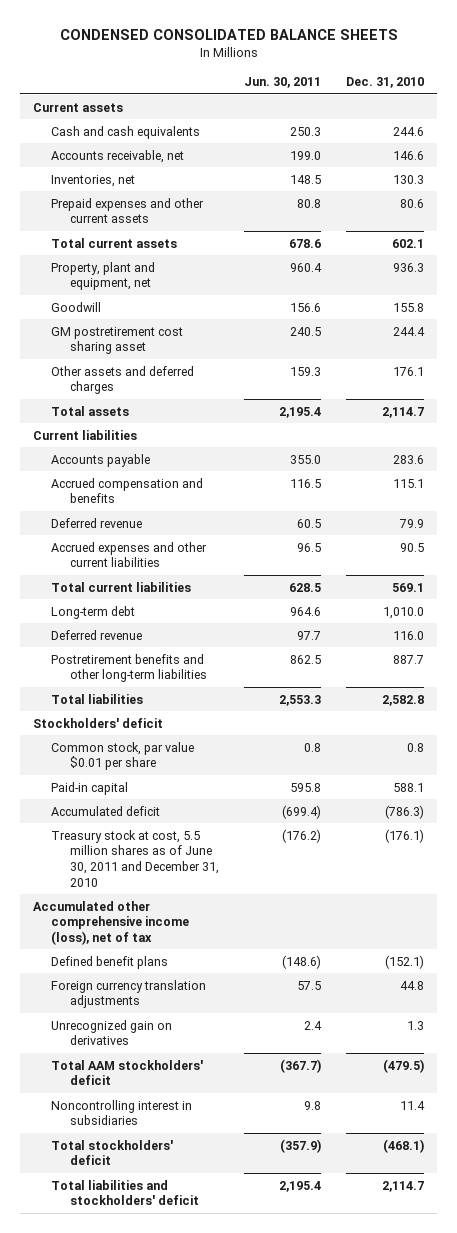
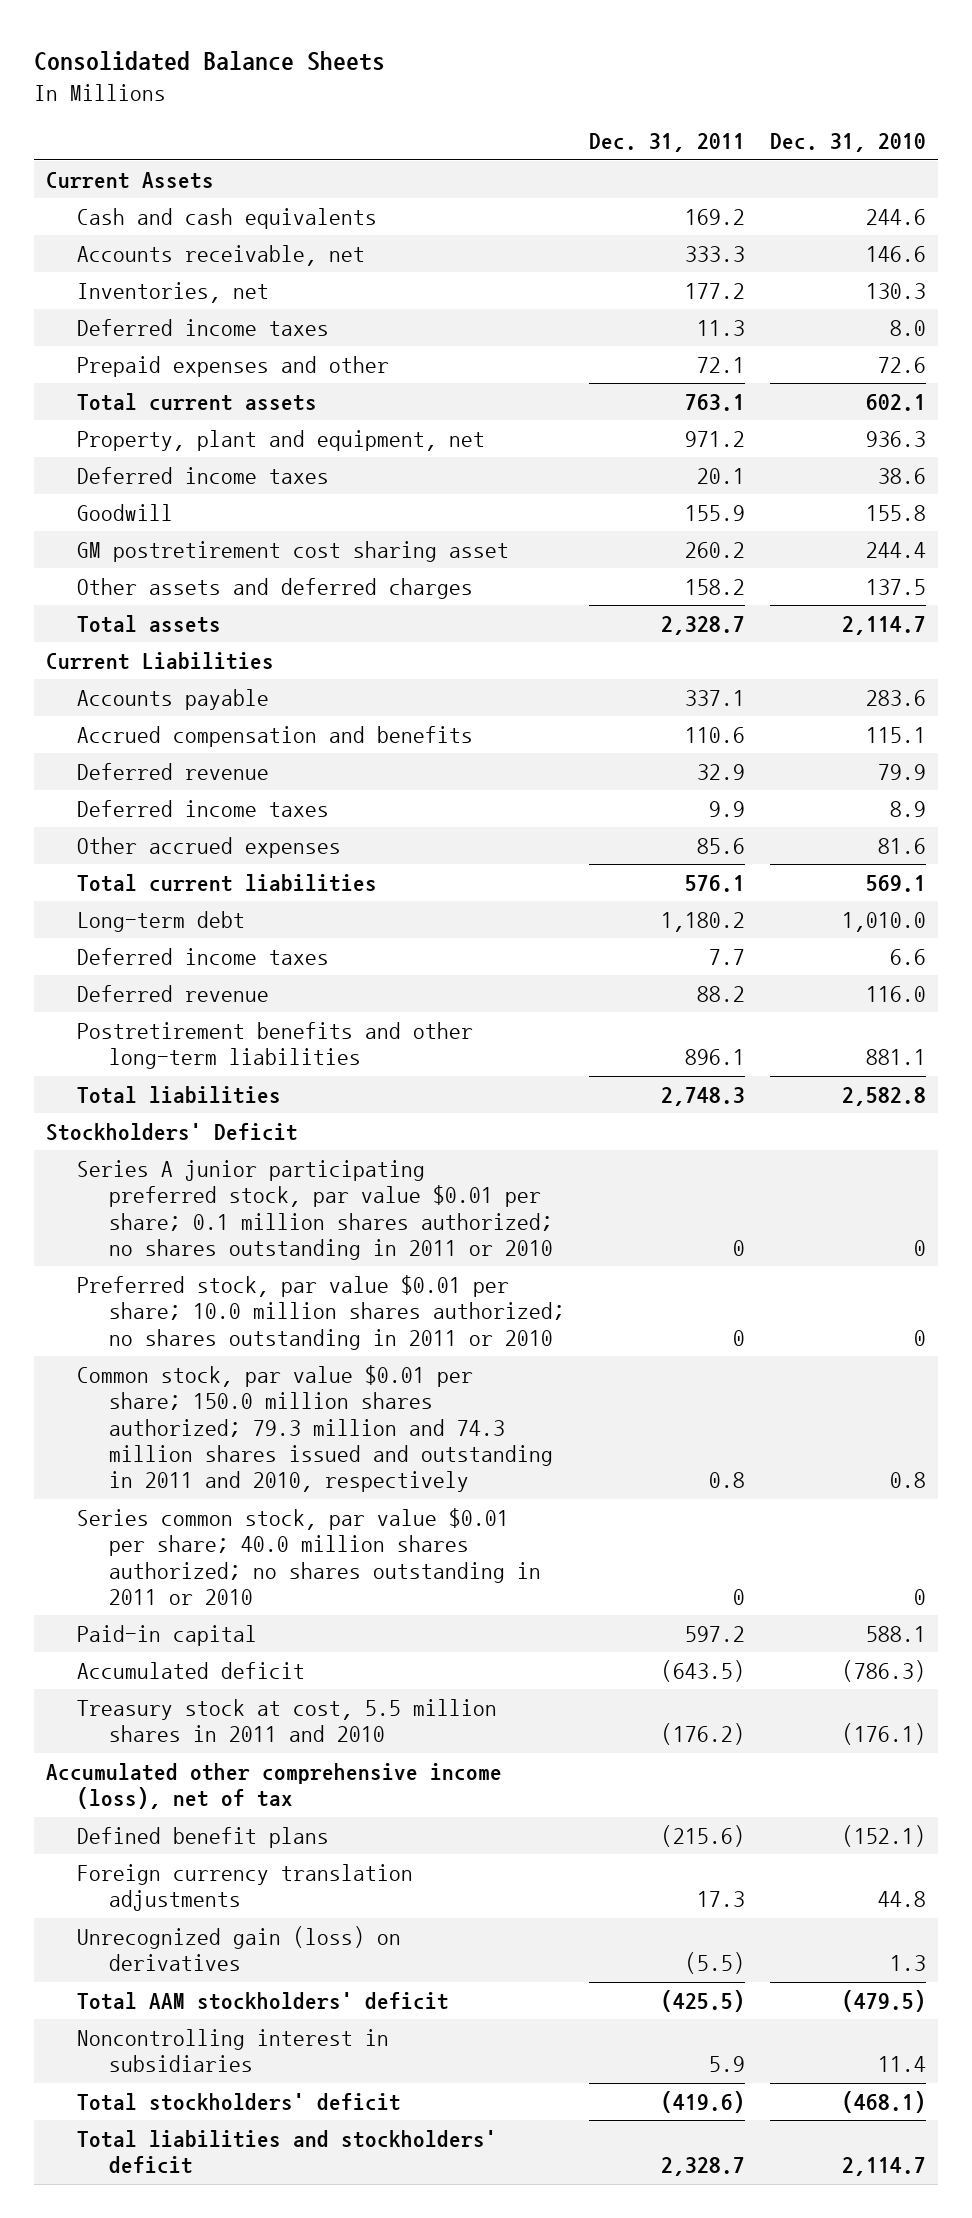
[59,29,398,41] CONDENSED CONSOLIDATED BALANCE SHEETS -> [33,51,385,72] Consolidated Balance Sheets
[244,77,322,89] Jun. 30, 2011 -> none
none -> [589,133,746,153] Dec. 31, 2011
[32,102,123,112] Current assets -> [46,171,215,189] Current Assets
none -> [77,318,330,336] Deferred income taxes
[51,197,205,224] Prepaid expenses and other current assets -> [77,355,390,377] Prepaid expenses and other
[400,198,425,208] 80.6 -> [877,356,926,373] 72.6
none -> [77,466,330,484] Deferred income taxes
[393,366,425,376] 176.1 -> [865,578,926,595] 137.5
[32,429,137,440] Current liabilities -> [46,651,275,670] Current Liabilities
none -> [77,799,330,817] Deferred income taxes
[51,541,208,568] Accrued expenses and other current liabilities -> [77,836,342,858] Other accrued expenses
[400,542,425,552] 90.5 -> [877,837,926,854] 81.6
none -> [77,947,330,965] Deferred income taxes
[393,654,425,664] 887.7 -> [865,1049,926,1066] 881.1
[51,741,195,771] Common stock, par value $0.01 per share -> none
[32,717,163,728] Stockholders' deficit -> [46,1122,299,1141] Stockholders' Deficit
none -> [77,1159,553,1260] Series A junior participating preferred stock, par value $0.01 per share; 0.1 million shares authorized; no shares outstanding in 2011 or 2010
none -> [77,1274,565,1350] Preferred stock, par value $0.01 per share; 10.0 million shares authorized; no shares outstanding in 2011 or 2010
none -> [77,1364,553,1493] Common stock, par value $0.01 per share; 150.0 million shares authorized; 79.3 million and 74.3 million shares issued and outstanding in 2011 and 2010, respectively
none -> [77,1507,541,1605] Series common stock, par value $0.01 per share; 40.0 million shares authorized; no shares outstanding in 2011 or 2010
[51,829,220,887] Treasury stock at cost, 5.5 million shares as of June 30, 2011 and December 31, 2010 -> [77,1698,498,1743] Treasury stock at cost, 5.5 million shares in 2011 and 2010
[51,1019,173,1046] Unrecognized gain on derivatives -> [77,1925,402,1972] Unrecognized gain (loss) on derivatives

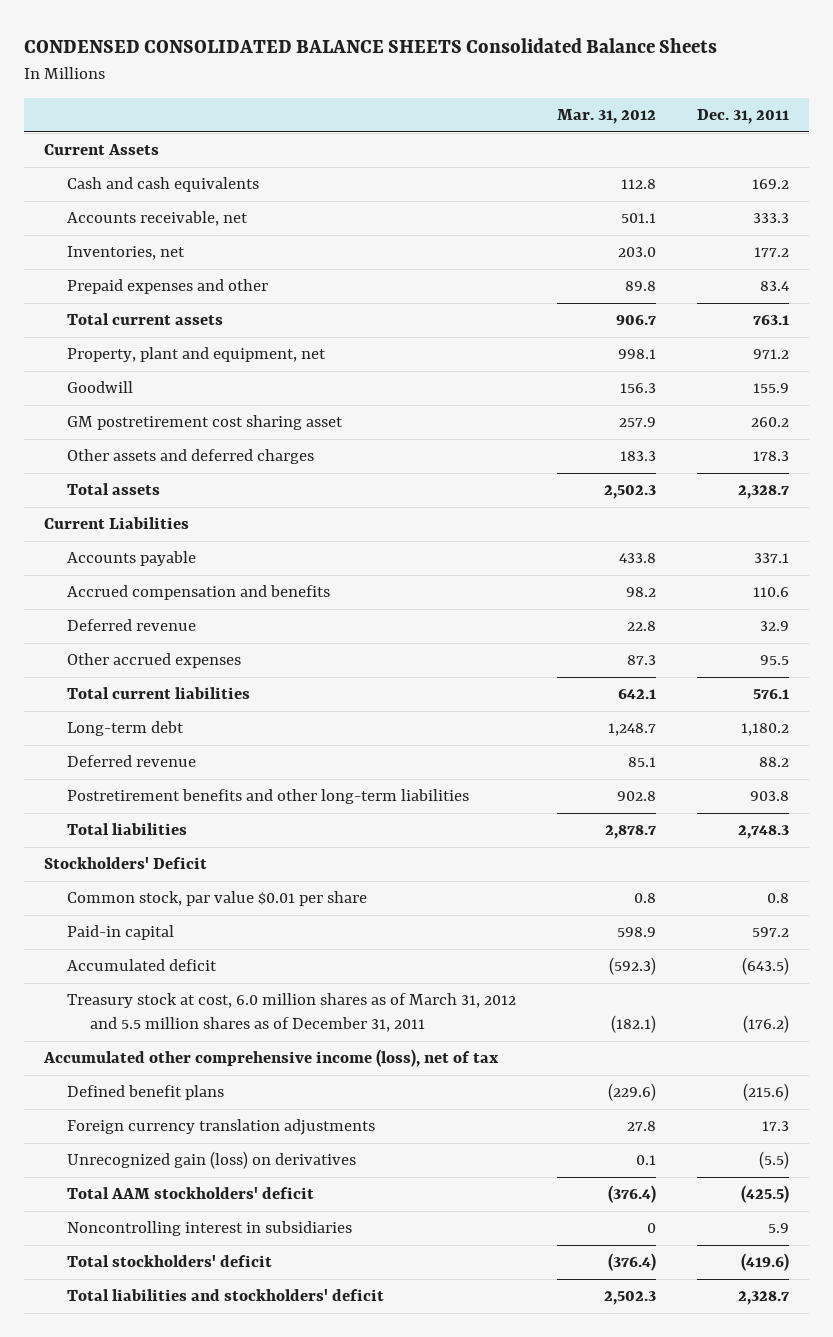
[33,51,385,72] Consolidated Balance Sheets -> [23,38,717,54] CONDENSED CONSOLIDATED BALANCE SHEETS Consolidated Balance Sheets
[769,133,926,153] Dec. 31, 2010 -> none
none -> [556,109,656,125] Mar. 31, 2012
[77,318,330,336] Deferred income taxes -> none
[697,356,746,373] 72.1 -> [759,281,789,292] 83.4
[77,466,330,484] Deferred income taxes -> none
[685,578,746,595] 158.2 -> [752,451,789,462] 178.3
[77,799,330,817] Deferred income taxes -> none
[697,837,746,854] 85.6 -> [759,655,789,666] 95.5
[77,947,330,965] Deferred income taxes -> none
[685,1049,746,1066] 896.1 -> [749,791,789,802] 903.8
[77,1159,553,1260] Series A junior participating preferred stock, par value $0.01 per share; 0.1 million shares authorized; no shares outstanding in 2011 or 2010 -> none
[77,1274,565,1350] Preferred stock, par value $0.01 per share; 10.0 million shares authorized; no shares outstanding in 2011 or 2010 -> none
[77,1507,541,1605] Series common stock, par value $0.01 per share; 40.0 million shares authorized; no shares outstanding in 2011 or 2010 -> none
[77,1364,553,1493] Common stock, par value $0.01 per share; 150.0 million shares authorized; 79.3 million and 74.3 million shares issued and outstanding in 2011 and 2010, respectively -> [67,891,368,907] Common stock, par value $0.01 per share
[77,1698,498,1743] Treasury stock at cost, 5.5 million shares in 2011 and 2010 -> [67,993,517,1033] Treasury stock at cost, 6.0 million shares as of March 31, 2012 and 5.5 million shares as of December 31, 2011

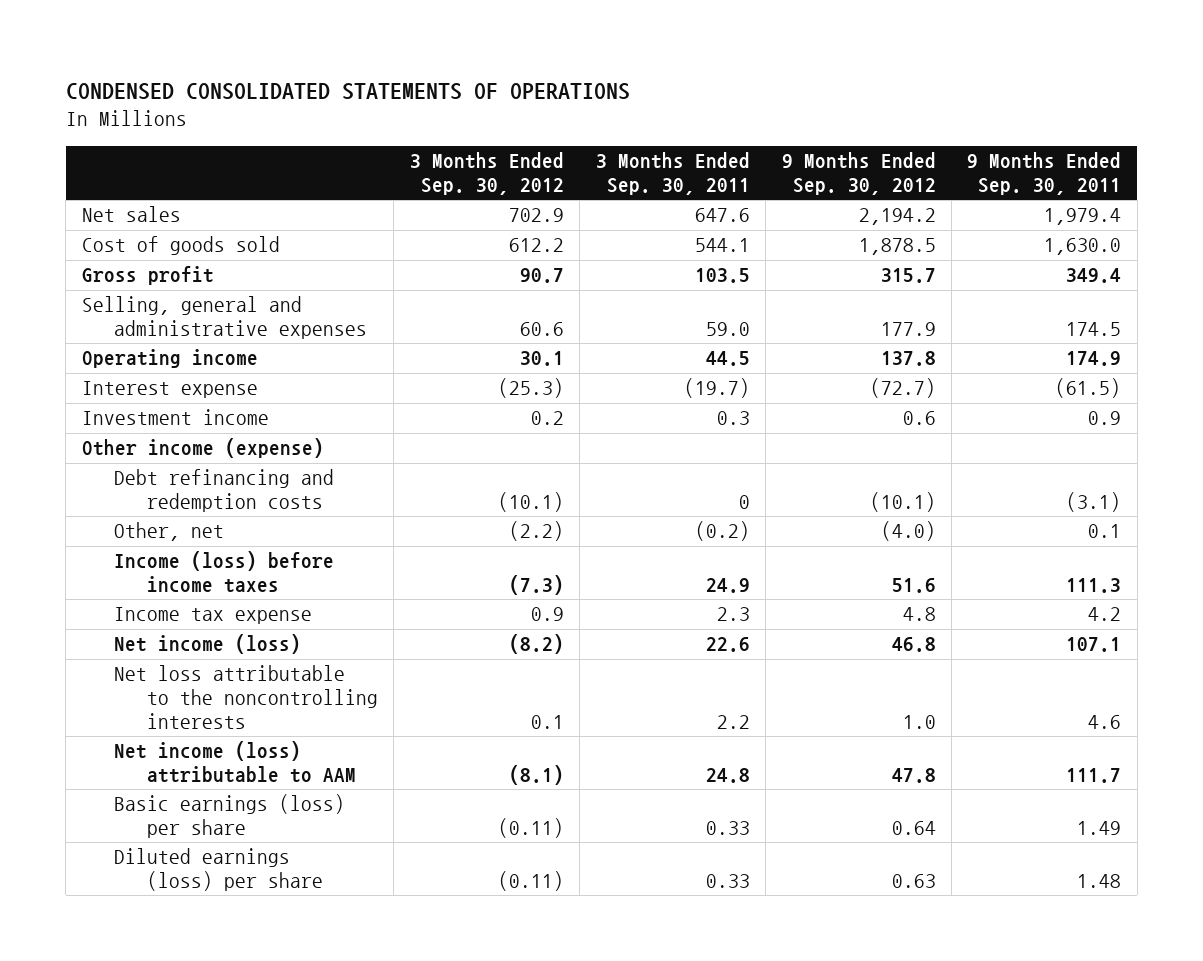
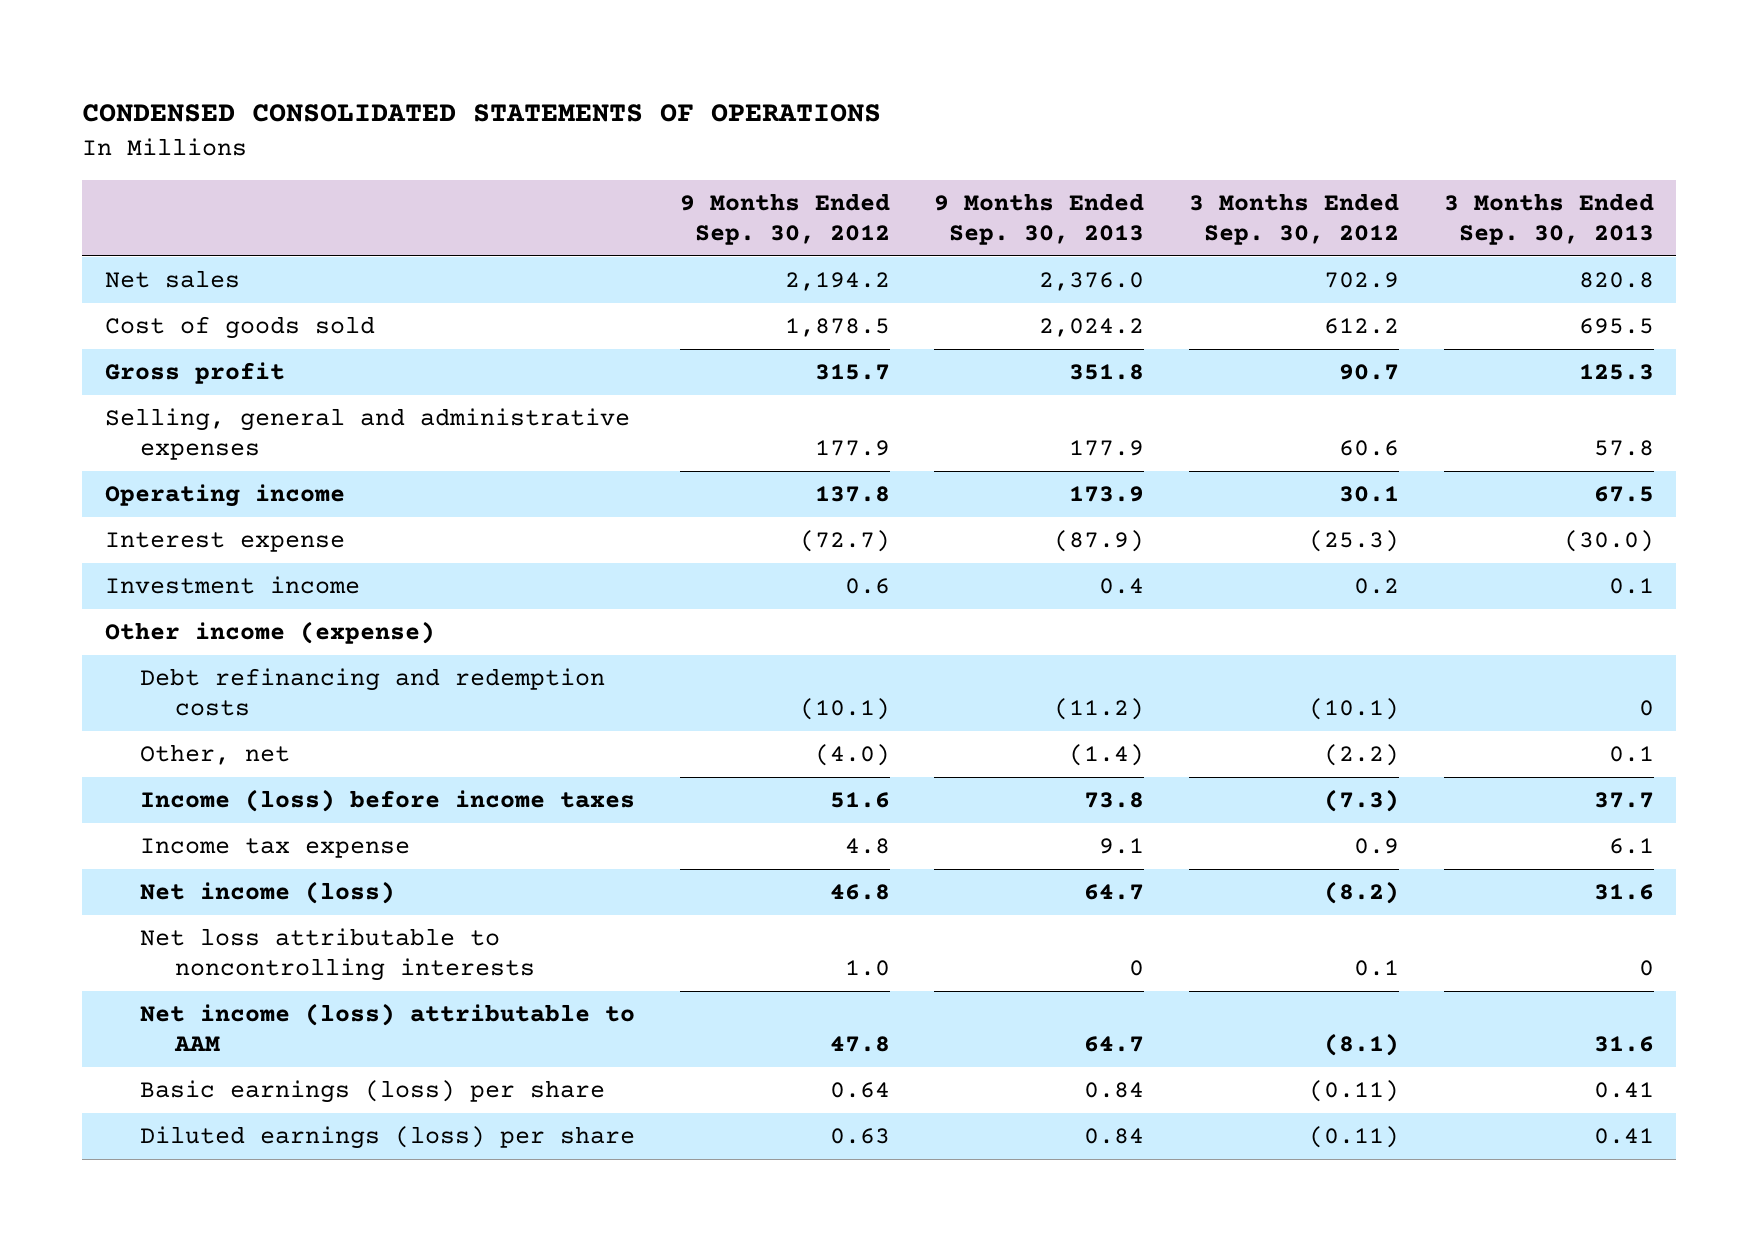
[595,151,750,195] 3 Months Ended Sep. 30, 2011 -> none
[967,151,1122,195] 9 Months Ended Sep. 30, 2011 -> none
none -> [934,193,1145,246] 9 Months Ended Sep. 30, 2013
none -> [1443,193,1654,246] 3 Months Ended Sep. 30, 2013
[114,665,379,729] Net loss attributable to the noncontrolling interests -> [140,928,536,982] Net loss attributable to noncontrolling interests

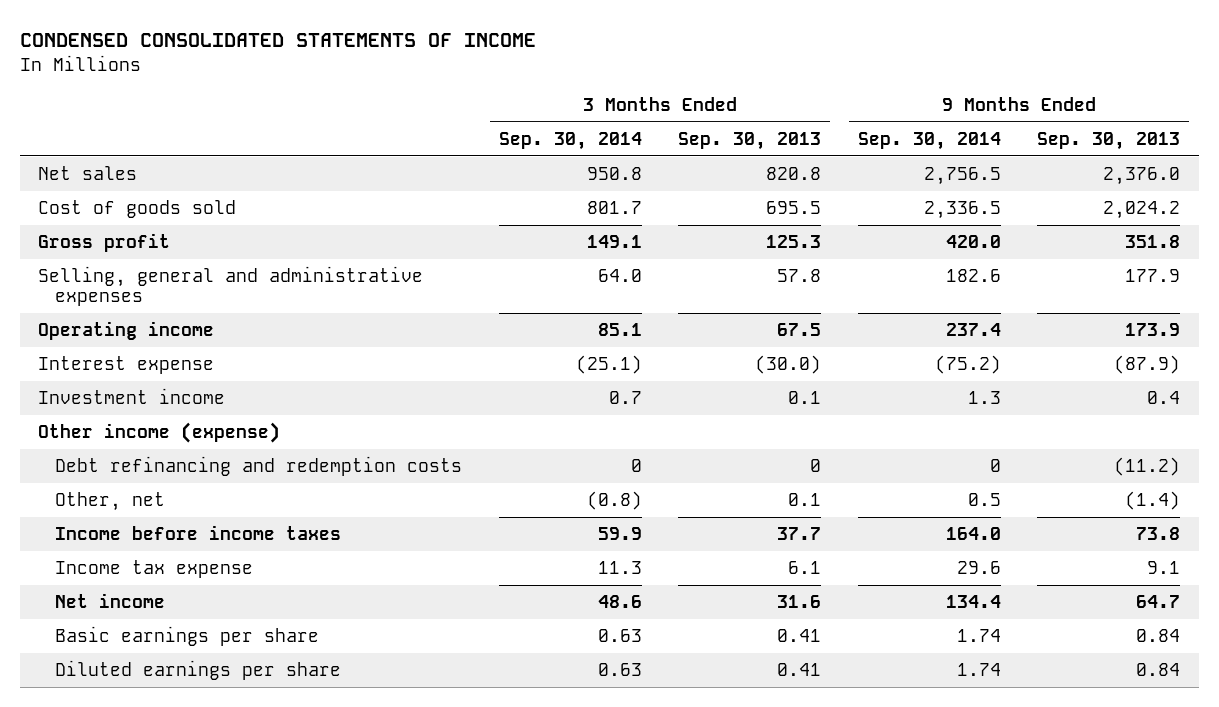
[82,104,882,123] CONDENSED CONSOLIDATED STATEMENTS OF OPERATIONS -> [20,33,537,48] CONDENSED CONSOLIDATED STATEMENTS OF INCOME
[679,193,890,246] 9 Months Ended Sep. 30, 2012 -> none
[1189,193,1400,246] 3 Months Ended Sep. 30, 2012 -> none
none -> [498,132,642,151] Sep. 30, 2014
none -> [857,132,1001,151] Sep. 30, 2014
[140,789,636,813] Income (loss) before income taxes -> [55,525,342,541] Income before income taxes
[140,928,536,982] Net loss attributable to noncontrolling interests -> none
[140,1003,636,1052] Net income (loss) attributable to AAM -> none
[140,881,396,905] Net income (loss) -> [55,593,166,609] Net income
[140,1080,606,1104] Basic earnings (loss) per share -> [55,626,320,647] Basic earnings per share
[140,1126,636,1150] Diluted earnings (loss) per share -> [55,660,342,681] Diluted earnings per share

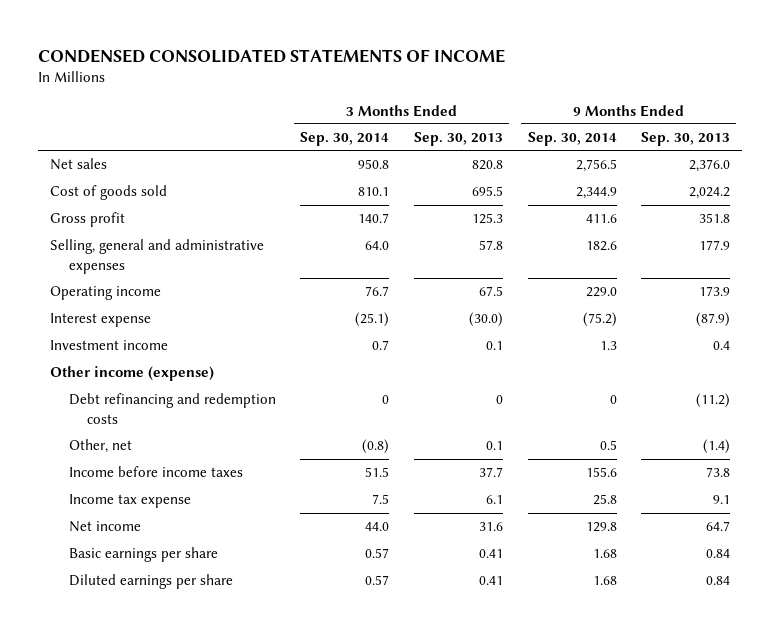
[586,201,642,215] 801.7 -> [358,187,390,197] 810.1
[923,201,1001,220] 2,336.5 -> [575,187,617,200] 2,344.9
[586,235,642,249] 149.1 -> [358,213,390,224] 140.7
[945,235,1001,249] 420.0 -> [585,214,617,224] 411.6
[597,323,642,337] 85.1 -> [365,286,390,297] 76.7
[945,323,1001,337] 237.4 -> [585,287,617,298] 229.0
[597,527,642,541] 59.9 -> [365,467,390,478] 51.5
[945,527,1001,541] 164.0 -> [585,467,617,478] 155.6
[597,561,642,575] 11.3 -> [372,494,390,505] 7.5
[956,561,1001,575] 29.6 -> [592,494,617,506] 25.8
[597,595,642,609] 48.6 -> [365,522,390,532] 44.0
[945,595,1001,609] 134.4 -> [585,522,617,533] 129.8
[597,629,642,643] 0.63 -> [365,548,390,559] 0.57
[956,629,1001,643] 1.74 -> [592,549,617,559] 1.68
[597,663,642,677] 0.63 -> [365,575,390,586] 0.57
[956,663,1001,677] 1.74 -> [592,576,617,586] 1.68

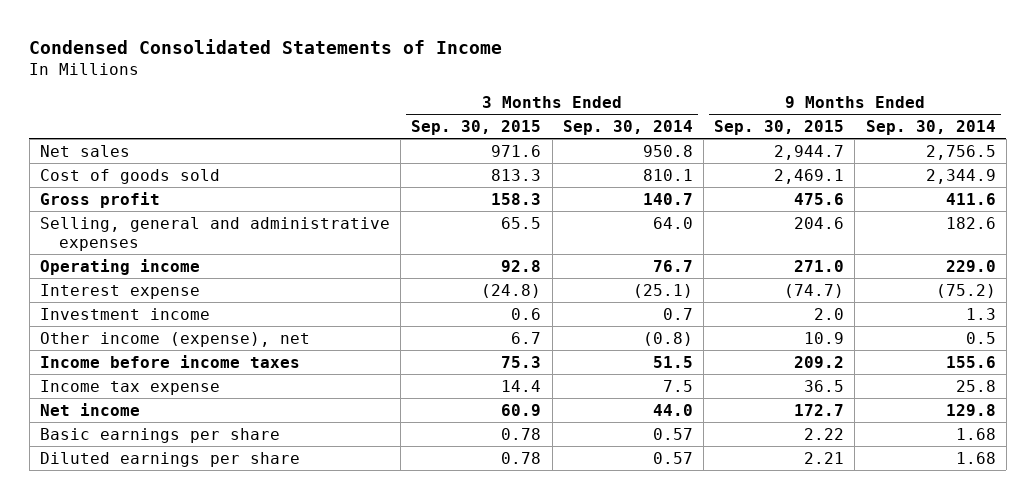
[38,48,506,63] CONDENSED CONSOLIDATED STATEMENTS OF INCOME -> [29,38,503,54] Condensed Consolidated Statements of Income
[413,132,503,147] Sep. 30, 2013 -> none
[641,132,731,147] Sep. 30, 2013 -> none
none -> [411,120,542,136] Sep. 30, 2015
none -> [714,120,845,136] Sep. 30, 2015
[50,366,215,382] Other income (expense) -> none
[68,393,276,424] Debt refinancing and redemption costs -> none
[68,439,132,454] Other, net -> [40,331,311,347] Other income (expense), net

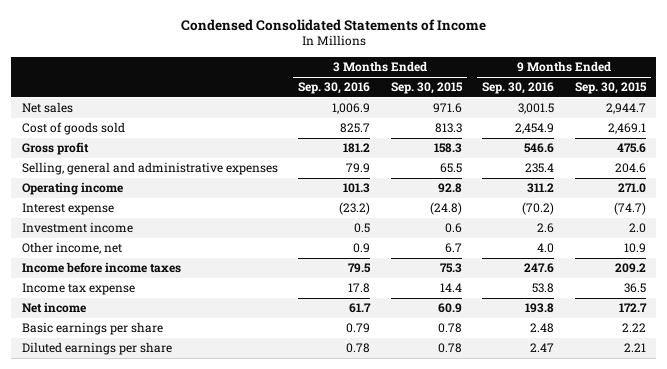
[562,120,693,136] Sep. 30, 2014 -> none
[865,120,996,136] Sep. 30, 2014 -> none
none -> [298,82,371,95] Sep. 30, 2016
none -> [482,82,555,95] Sep. 30, 2016
[40,331,311,347] Other income (expense), net -> [21,242,122,255] Other income, net

